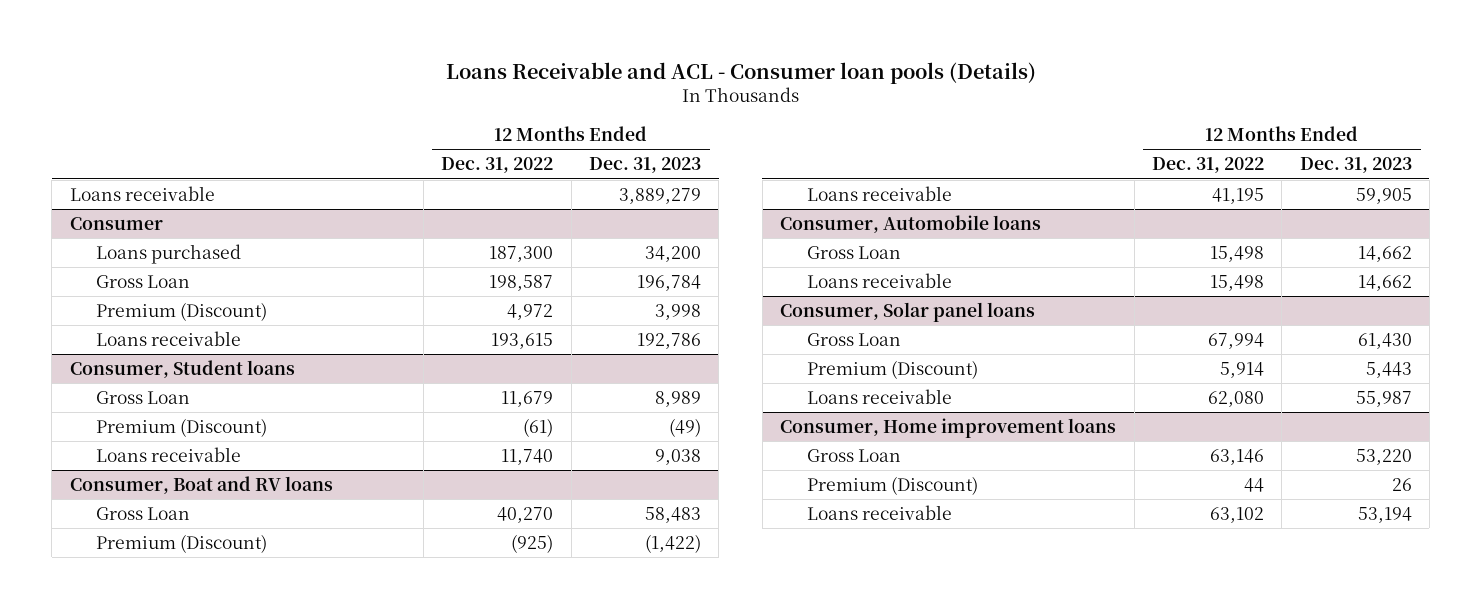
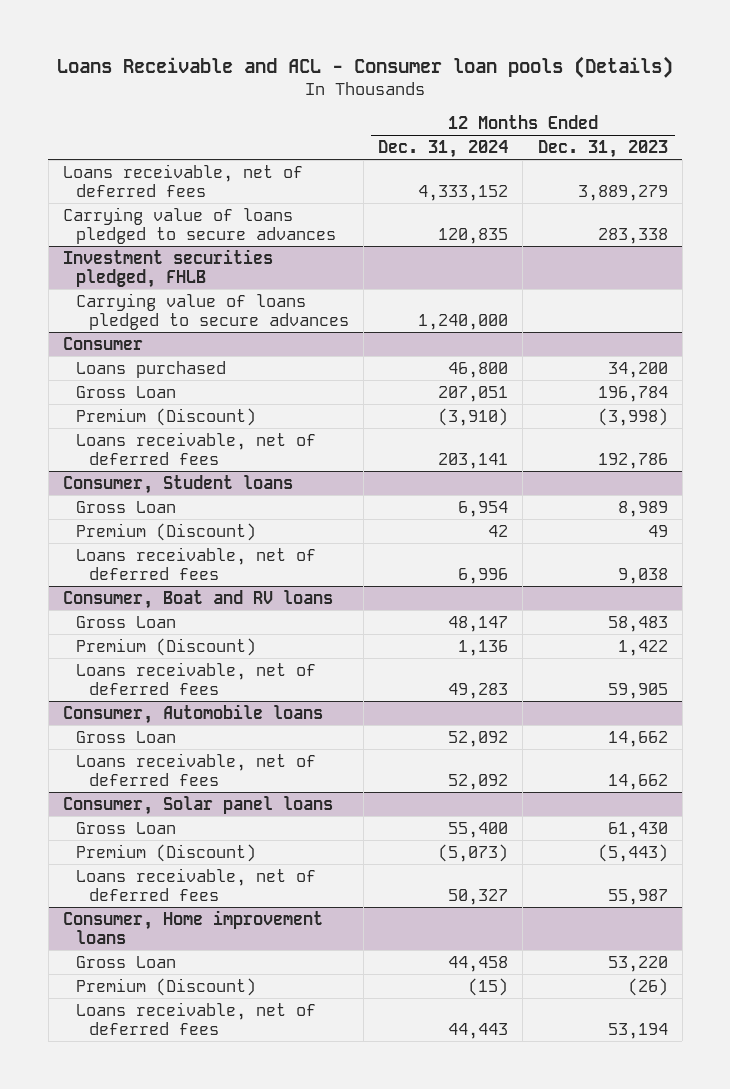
[441,157,554,174] Dec. 31, 2022 -> none
none -> [378,139,509,158] Dec. 31, 2024
[69,186,215,202] Loans receivable -> [62,163,303,198] Loans receivable, net of deferred fees
none -> [62,206,336,245] Carrying value of loans pledged to secure advances
none -> [62,248,273,289] Investment securities pledged, FHLB
none -> [75,292,350,331] Carrying value of loans pledged to secure advances
[655,304,702,321] 3,998 -> [597,407,668,426] (3,998)
[96,331,242,347] Loans receivable -> [75,431,316,466] Loans receivable, net of deferred fees
[669,418,702,438] (49) -> [647,524,668,537] 49
[96,447,242,463] Loans receivable -> [75,546,316,581] Loans receivable, net of deferred fees
[645,534,702,554] (1,422) -> [617,639,668,656] 1,422
[806,186,952,202] Loans receivable -> [75,661,316,696] Loans receivable, net of deferred fees
[806,273,952,289] Loans receivable -> [75,752,316,787] Loans receivable, net of deferred fees
[1365,362,1412,379] 5,443 -> [597,843,668,862] (5,443)
[806,389,952,405] Loans receivable -> [75,867,316,902] Loans receivable, net of deferred fees
[1391,478,1412,492] 26 -> [627,977,668,996] (26)
[806,505,952,521] Loans receivable -> [75,1001,316,1036] Loans receivable, net of deferred fees

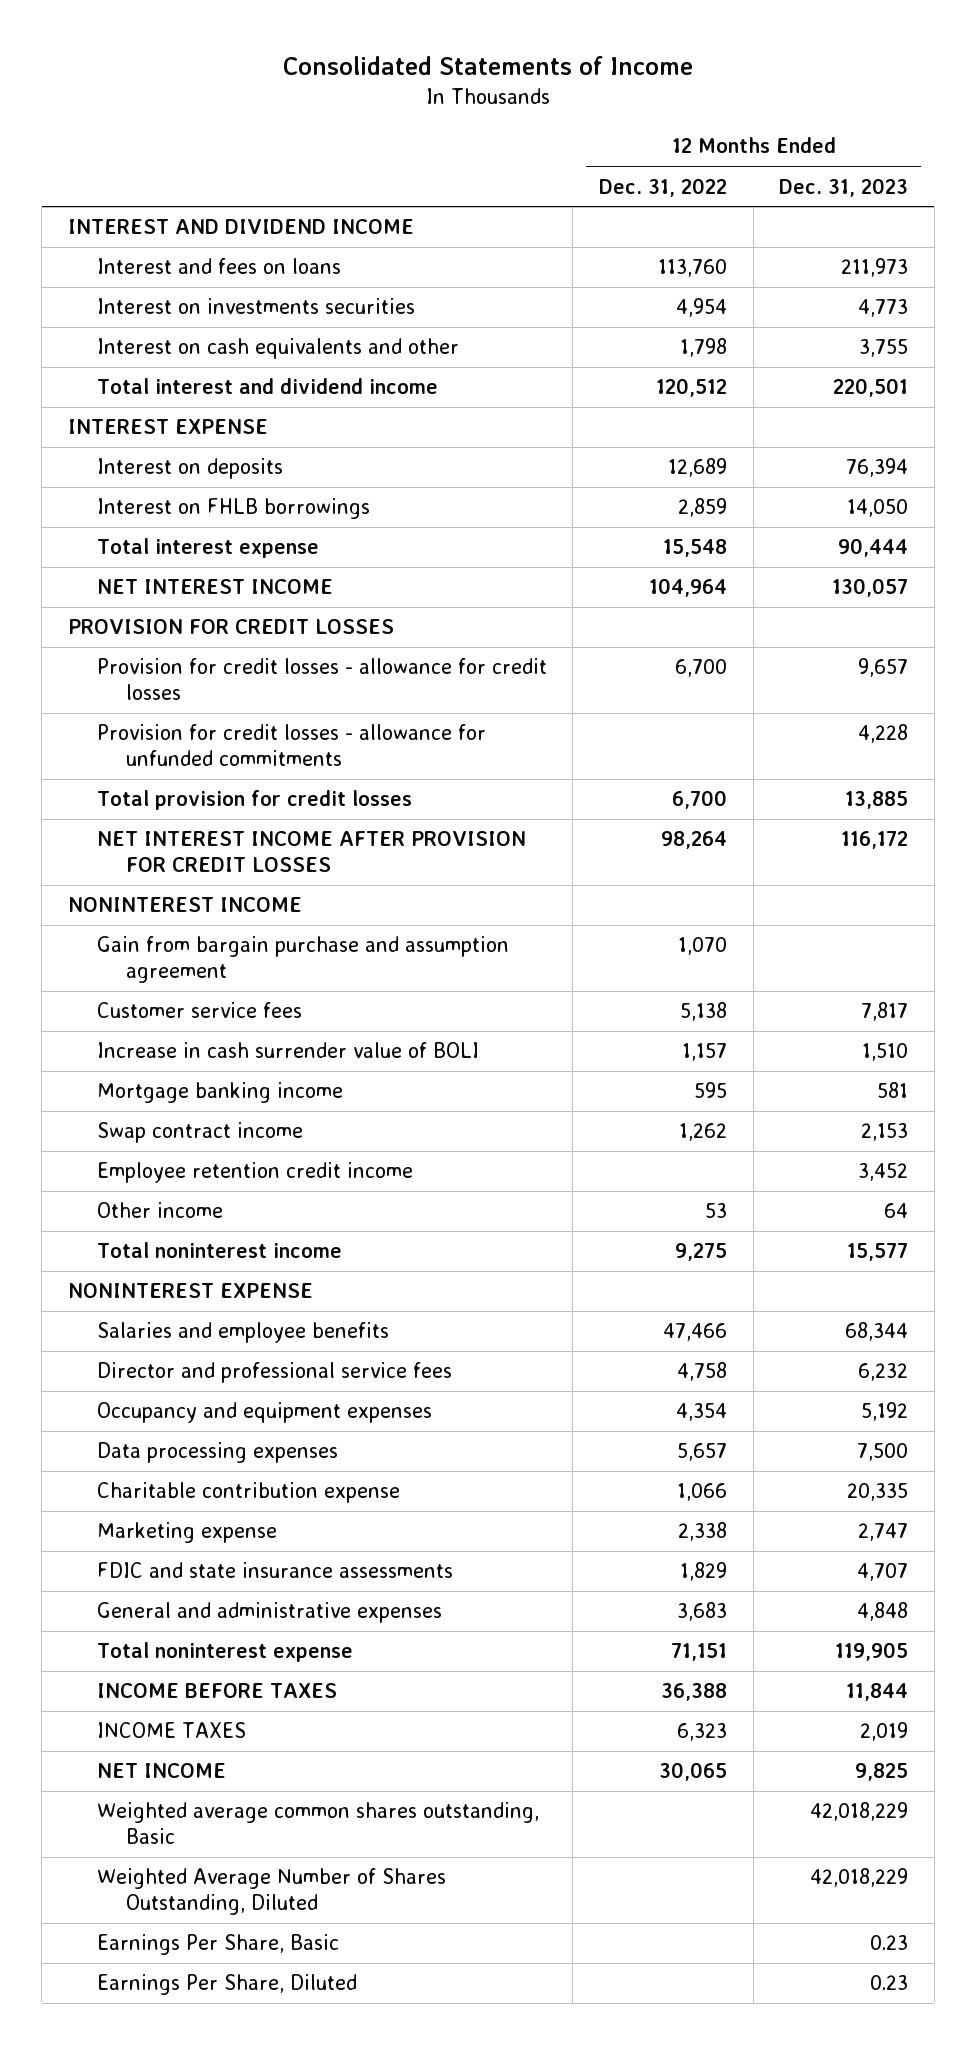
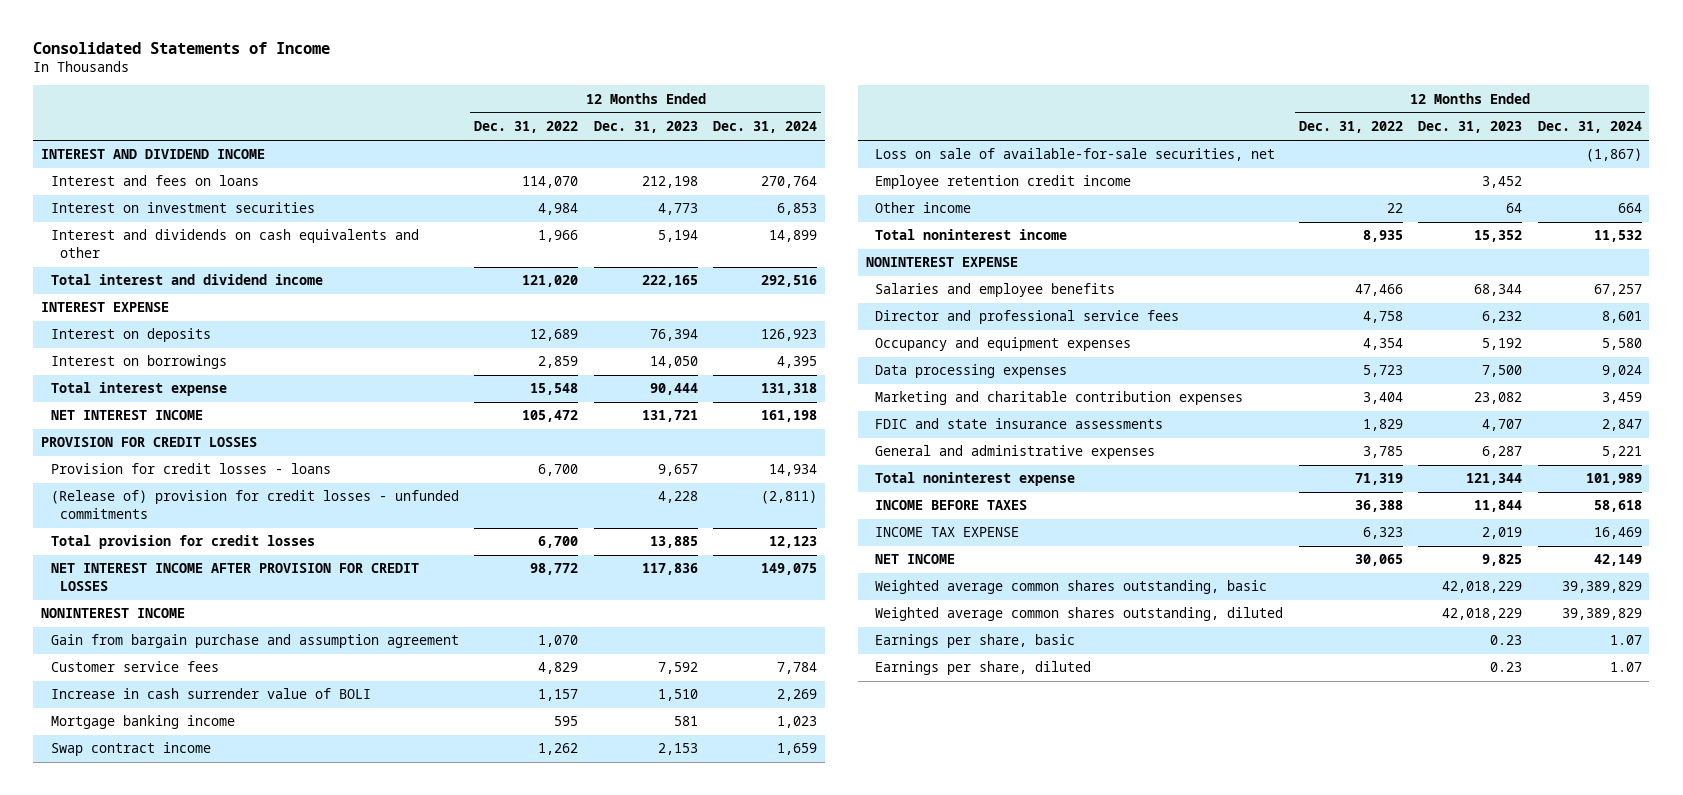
none -> [713,121,818,134] Dec. 31, 2024
[657,259,727,278] 113,760 -> [522,176,579,189] 114,070
[841,258,909,278] 211,973 -> [641,176,698,189] 212,198
[96,298,415,315] Interest on investments securities -> [50,202,315,214] Interest on investment securities
[675,298,727,318] 4,954 -> [538,203,579,216] 4,984
[96,338,459,360] Interest on cash equivalents and other -> [50,229,419,258] Interest and dividends on cash equivalents and other
[679,338,727,358] 1,798 -> [538,230,579,243] 1,966
[859,339,909,358] 3,755 -> [657,230,698,243] 5,194
[655,378,727,398] 120,512 -> [522,275,579,288] 121,020
[833,378,909,398] 220,501 -> [641,275,698,288] 222,165
[96,498,370,520] Interest on FHLB borrowings -> [50,355,227,370] Interest on borrowings
[648,578,727,598] 104,964 -> [522,410,579,423] 105,472
[832,578,909,598] 130,057 -> [641,410,698,423] 131,721
[96,658,547,700] Provision for credit losses - allowance for credit losses -> [50,463,331,475] Provision for credit losses - loans
[96,724,486,766] Provision for credit losses - allowance for unfunded commitments -> [50,490,459,519] (Release of) provision for credit losses - unfunded commitments
[660,831,727,850] 98,264 -> [530,563,579,576] 98,772
[841,831,909,850] 116,172 -> [641,563,698,576] 117,836
[679,1002,727,1022] 5,138 -> [538,662,579,675] 4,829
[861,1002,909,1022] 7,817 -> [657,662,698,675] 7,592
none -> [875,148,1276,162] Loss on sale of available-for-sale securities, net
[704,1203,727,1219] 53 -> [1386,203,1403,214] 22
[674,1243,727,1262] 9,275 -> [1362,230,1403,243] 8,935
[847,1243,909,1262] 15,577 -> [1474,230,1523,243] 15,352
[96,1482,400,1504] Charitable contribution expense -> none
[96,1522,277,1544] Marketing expense -> none
[676,1443,727,1462] 5,657 -> [1362,365,1403,378] 5,723
none -> [875,391,1244,406] Marketing and charitable contribution expenses
[676,1602,727,1622] 3,683 -> [1362,446,1403,459] 3,785
[857,1602,909,1622] 4,848 -> [1482,446,1523,459] 6,287
[670,1643,727,1662] 71,151 -> [1354,473,1403,486] 71,319
[835,1642,909,1662] 119,905 -> [1466,473,1523,486] 121,344
[96,1722,246,1739] INCOME TAXES -> [875,527,1020,538] INCOME TAX EXPENSE
[96,1802,539,1844] Weighted average common shares outstanding, Basic -> [875,580,1268,595] Weighted average common shares outstanding, basic
[96,1868,446,1915] Weighted Average Number of Shares Outstanding, Diluted -> [875,607,1284,622] Weighted average common shares outstanding, diluted
[96,1934,339,1956] Earnings Per Share, Basic -> [875,634,1076,649] Earnings per share, basic
[96,1974,357,1996] Earnings Per Share, Diluted -> [875,661,1092,676] Earnings per share, diluted

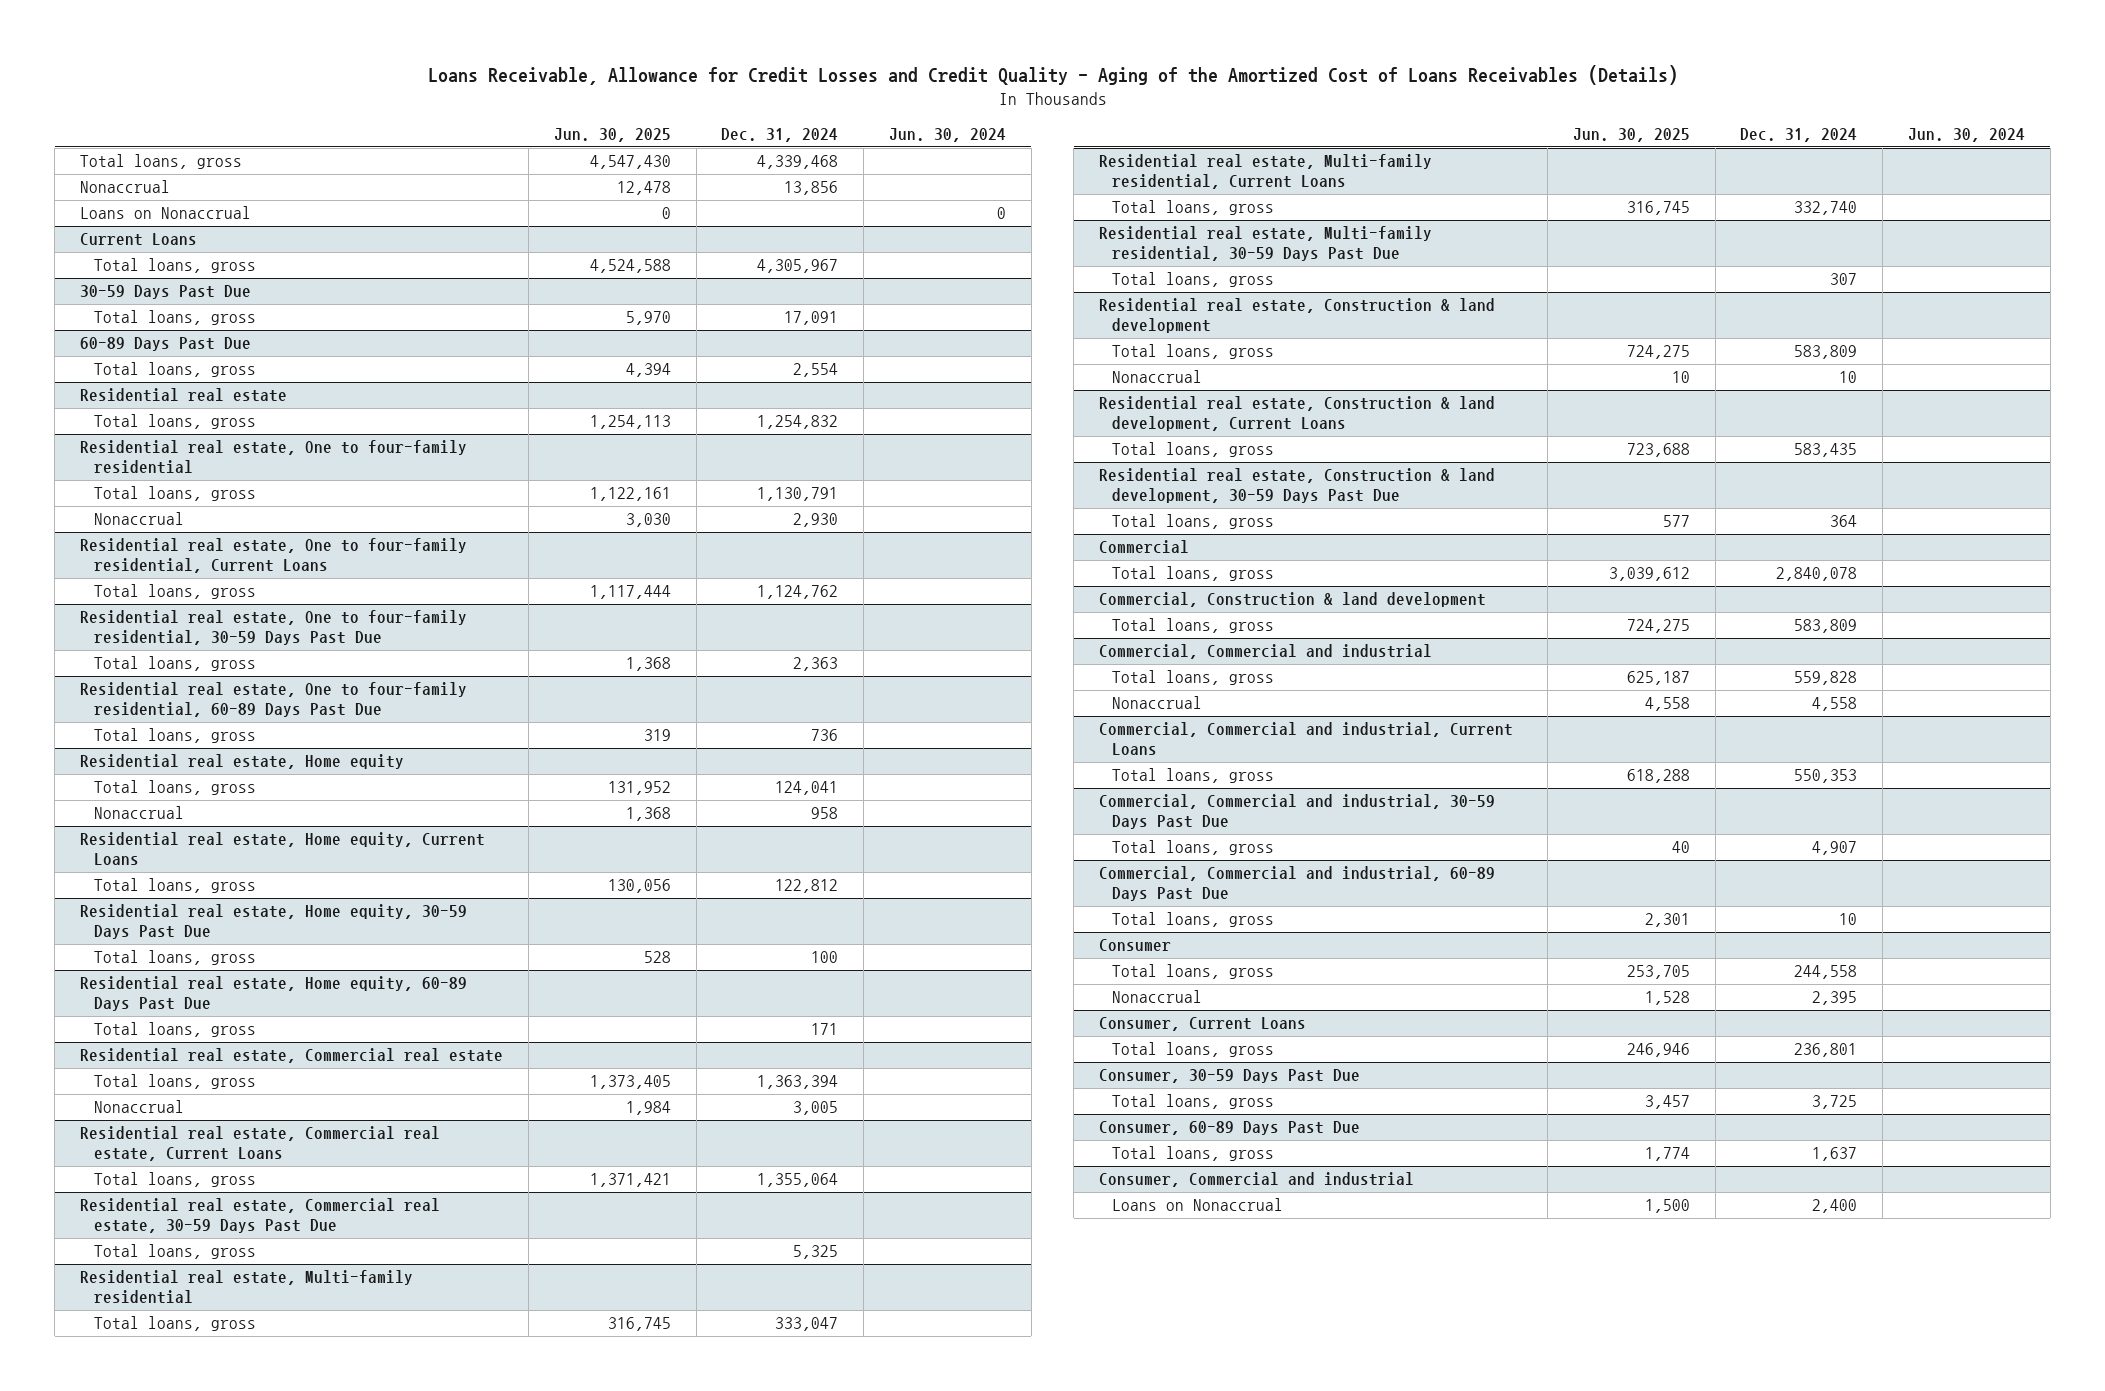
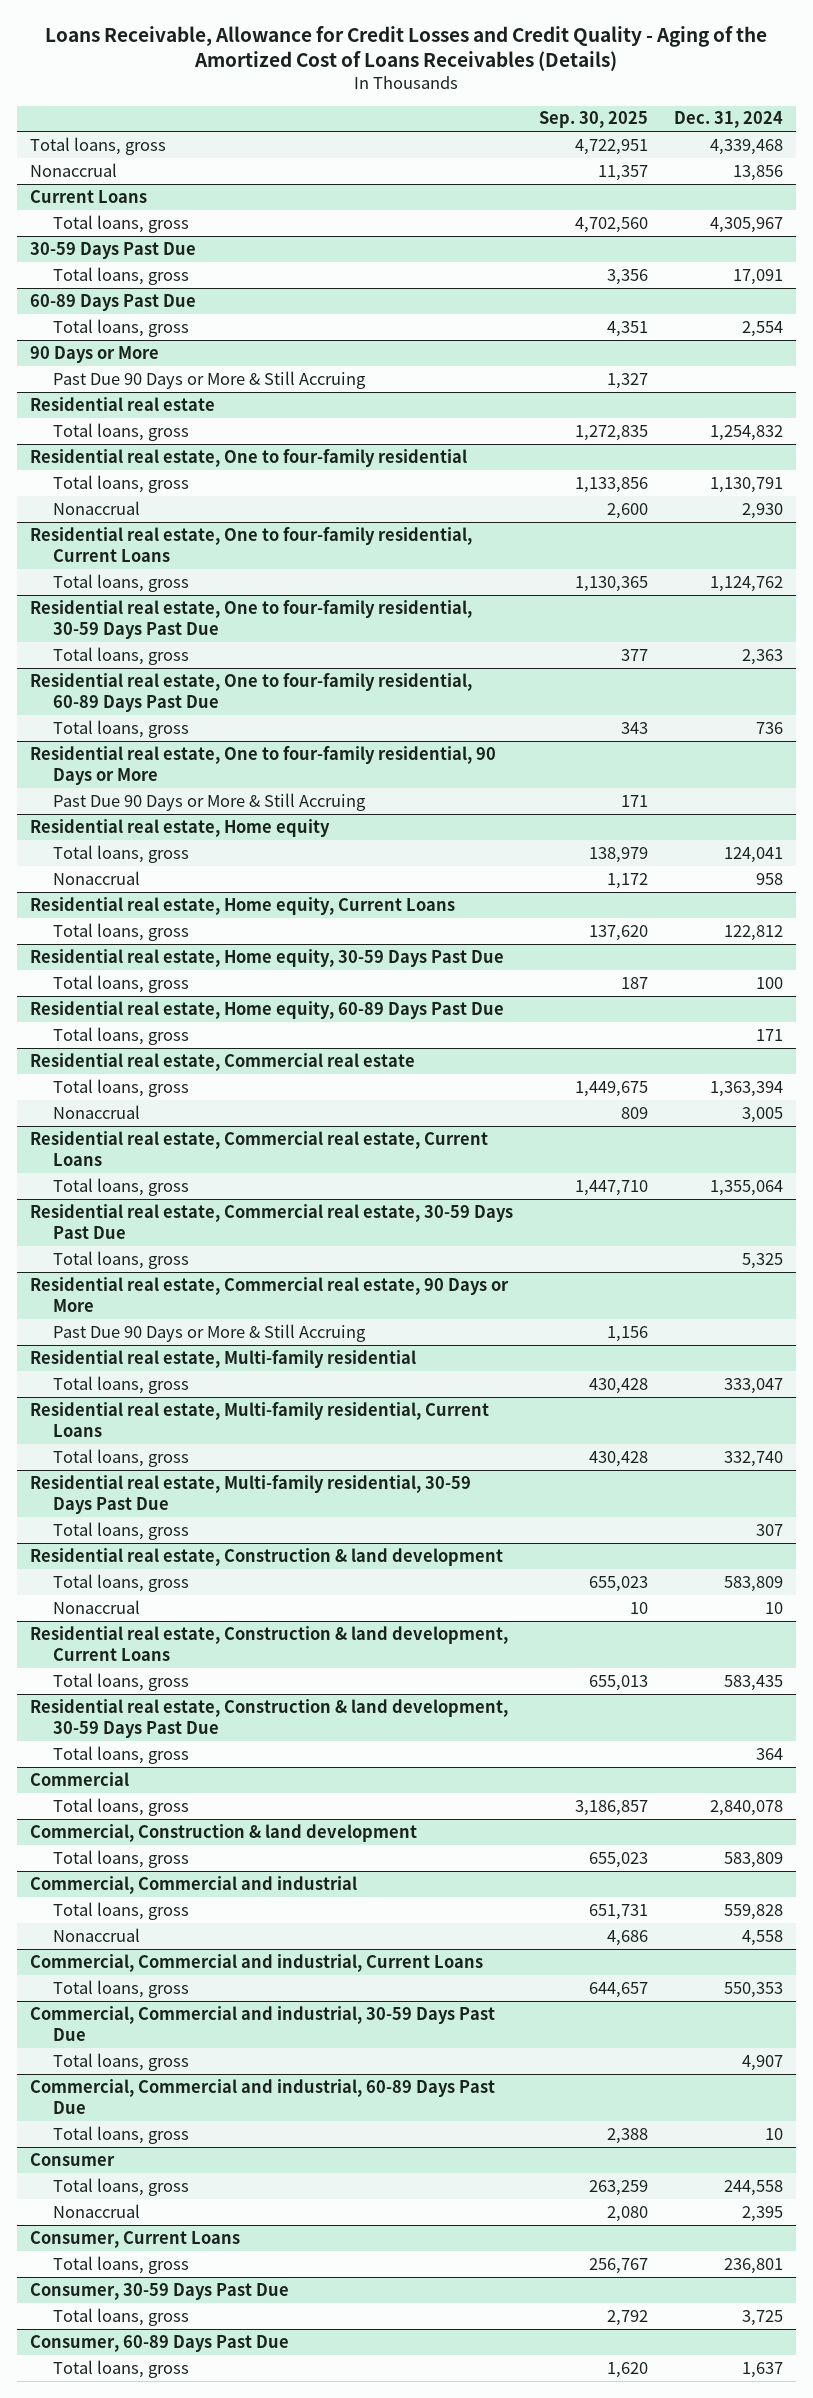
[553,128,671,143] Jun. 30, 2025 -> none
[889,128,1007,143] Jun. 30, 2024 -> none
none -> [538,111,648,129] Sep. 30, 2025
[80,206,252,220] Loans on Nonaccrual -> none
none -> [29,345,159,363] 90 Days or More
none -> [52,370,366,389] Past Due 90 Days or More & Still Accruing
none -> [29,745,496,785] Residential real estate, One to four-family residential, 90 Days or More
none -> [52,792,366,811] Past Due 90 Days or More & Still Accruing
none -> [29,1276,509,1312] Residential real estate, Commercial real estate, 90 Days or More
none -> [52,1323,366,1342] Past Due 90 Days or More & Still Accruing
[1099,1172,1415,1188] Consumer, Commercial and industrial -> none
[1112,1198,1284,1212] Loans on Nonaccrual -> none

